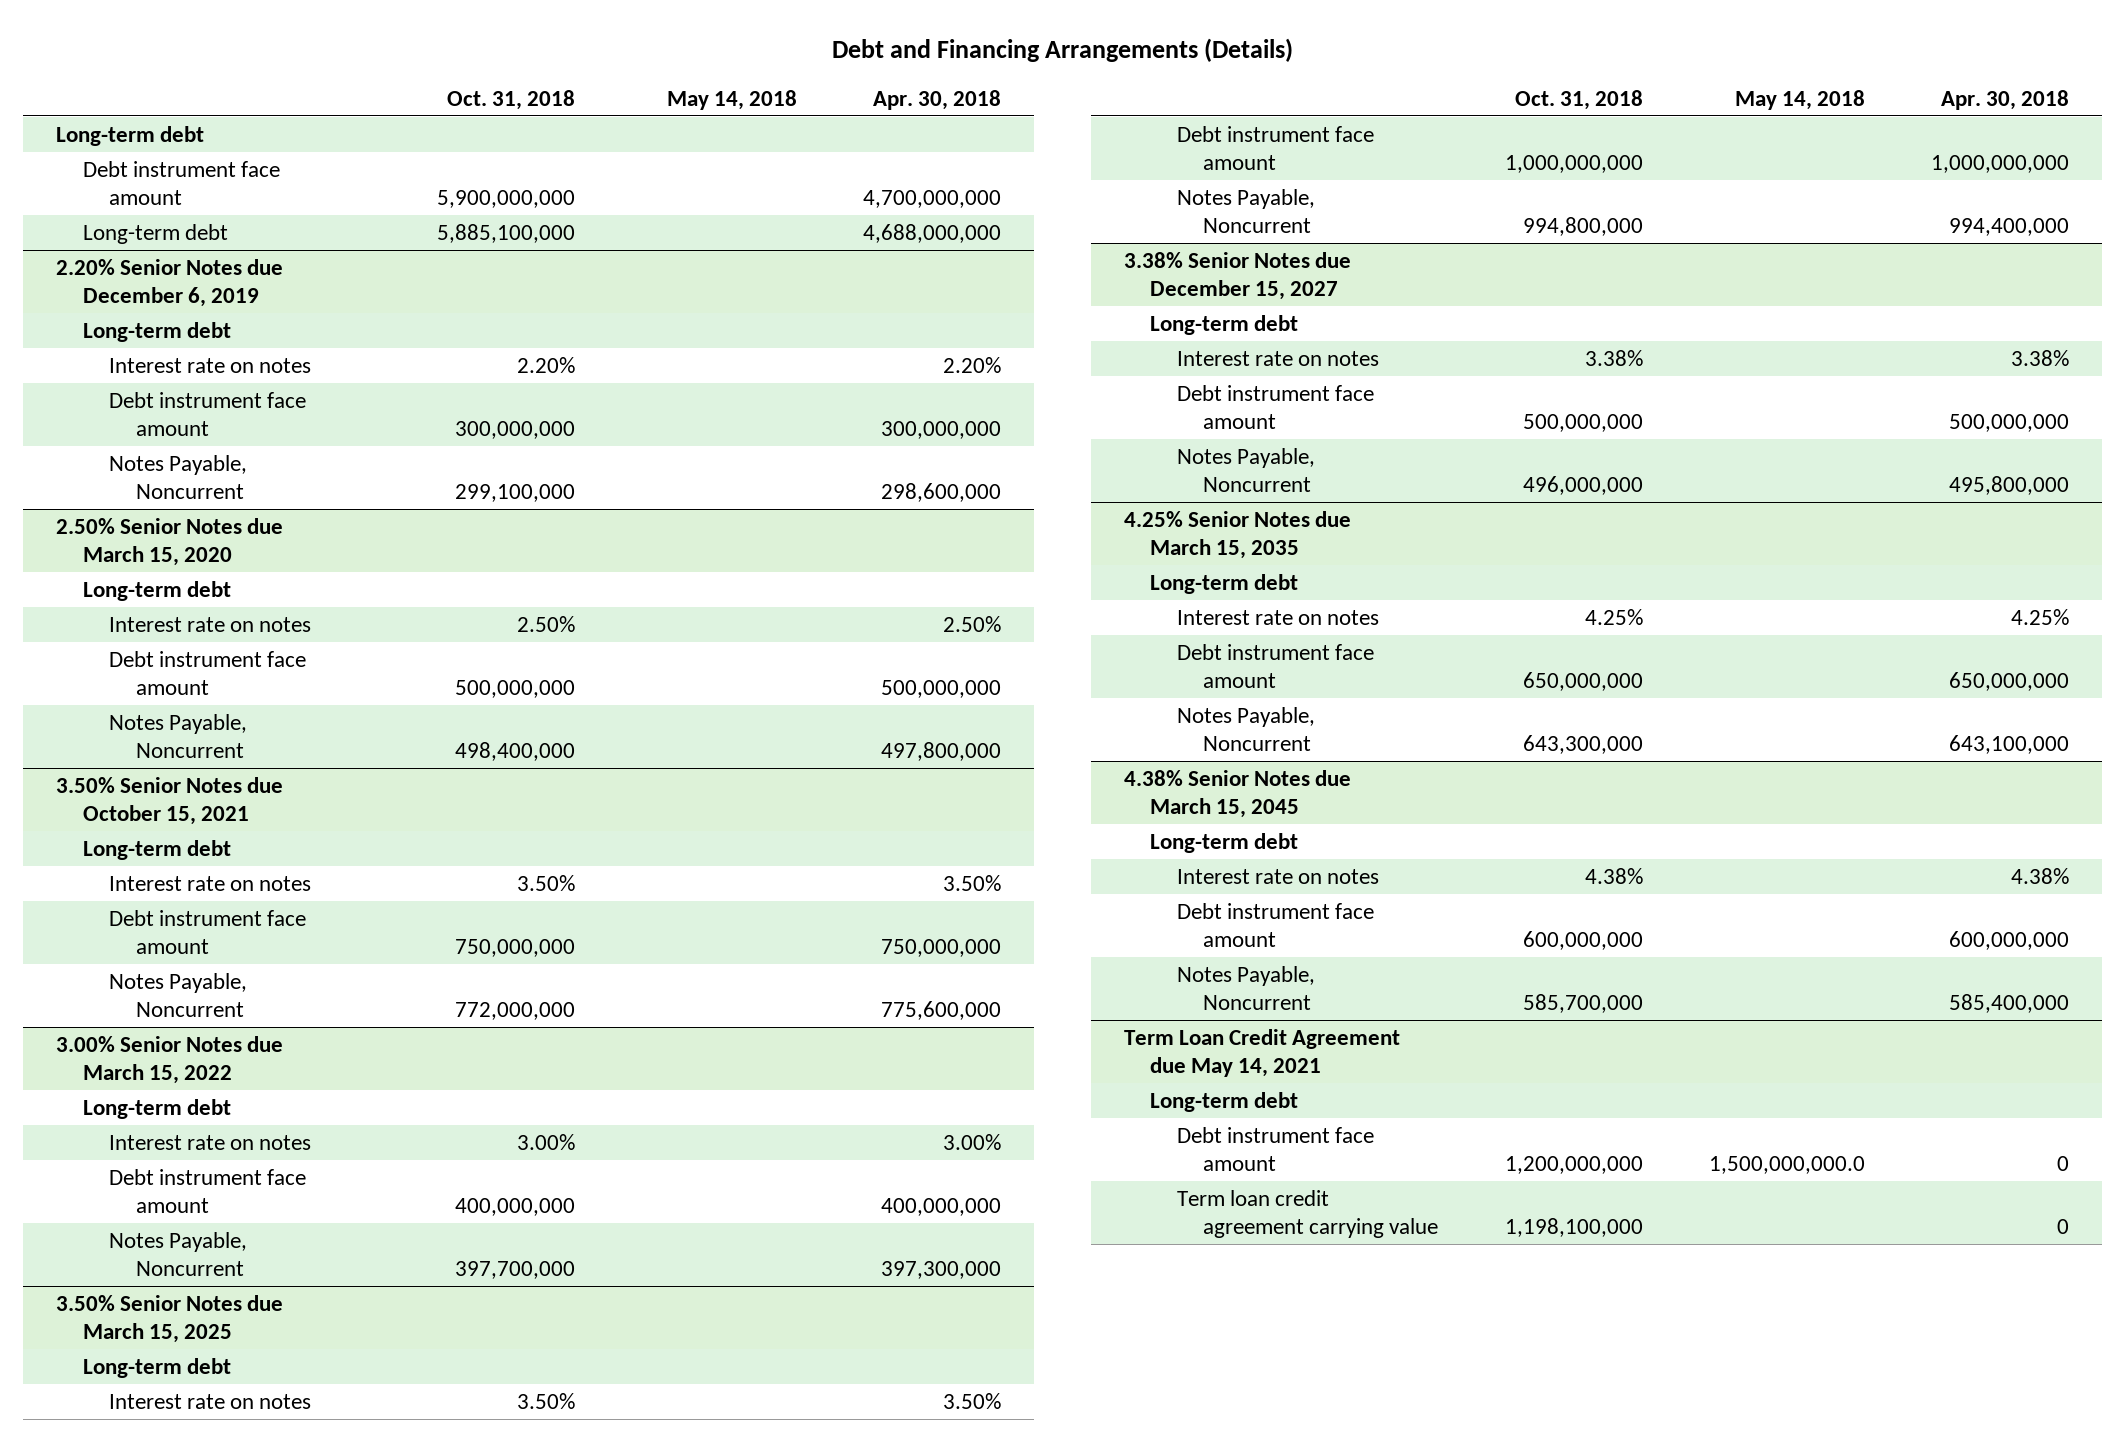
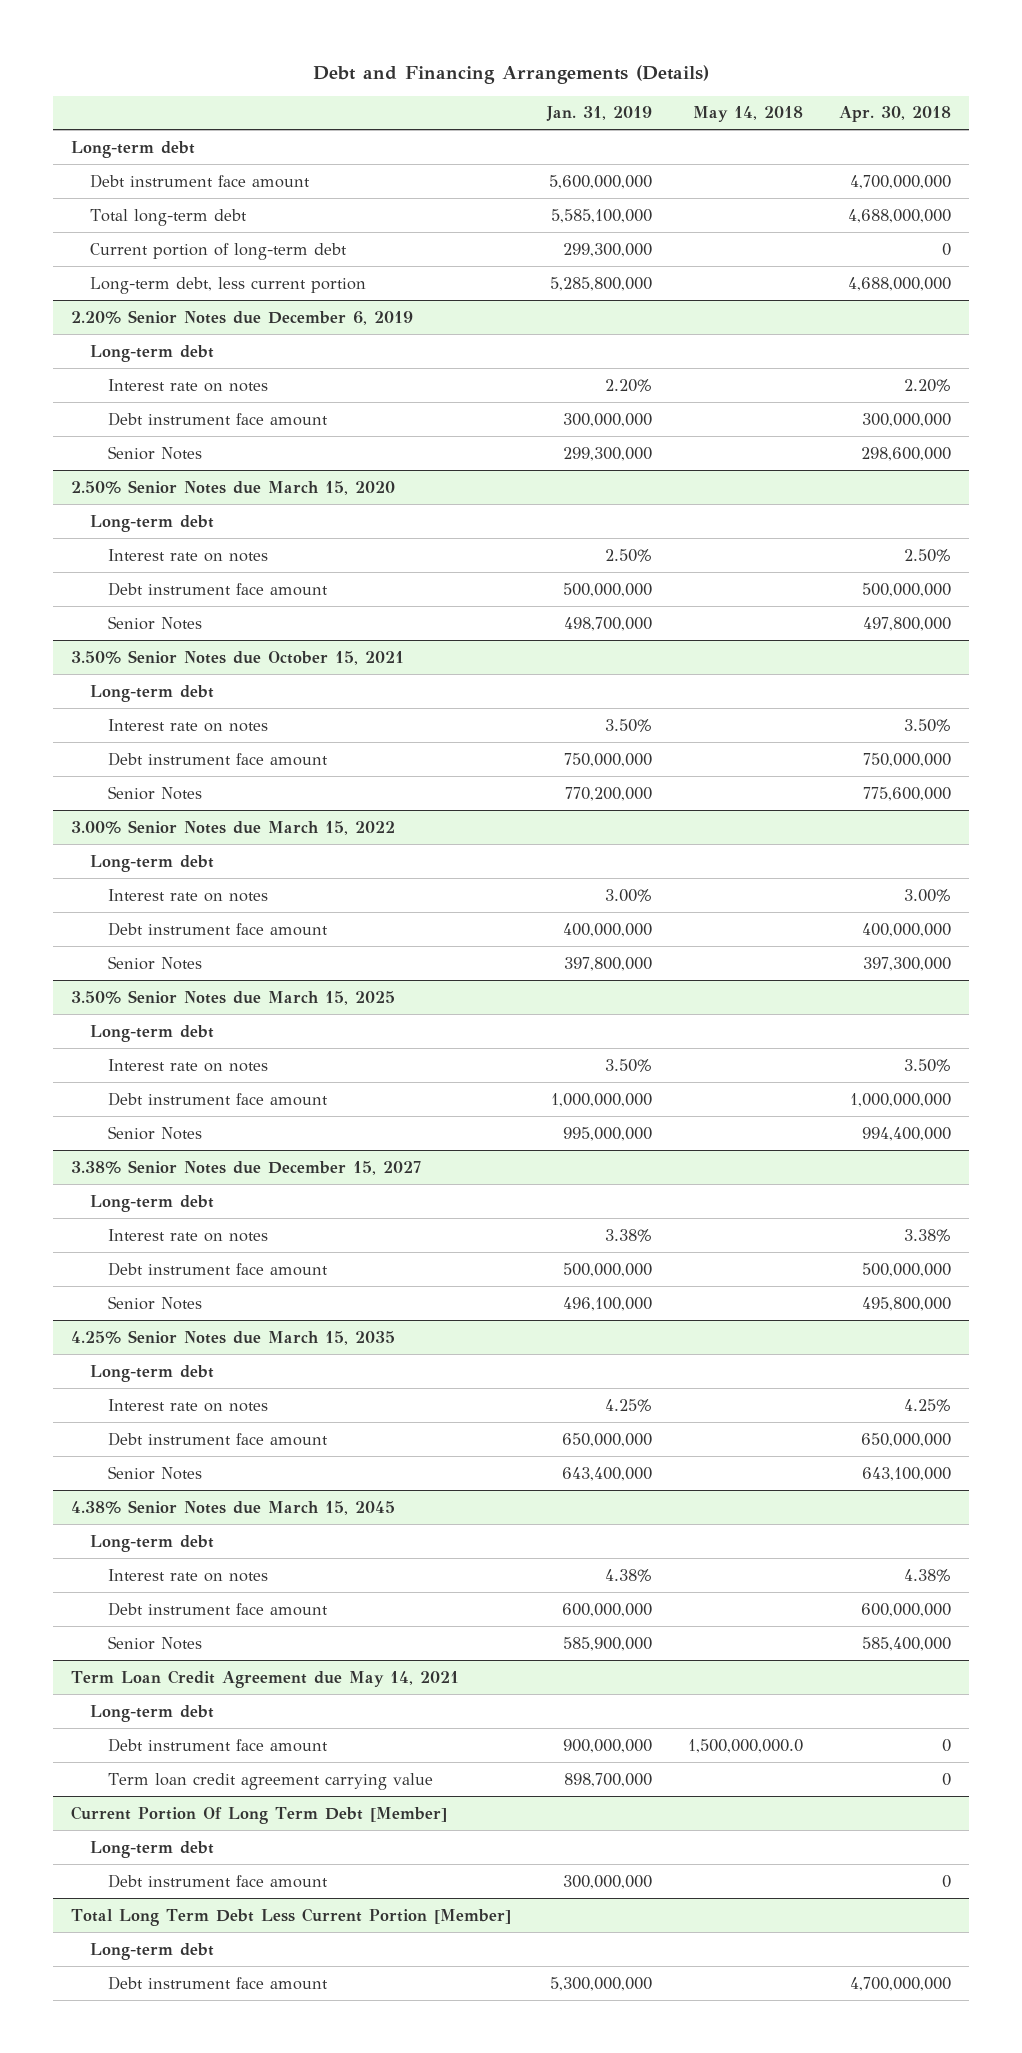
[446,89,575,110] Oct. 31, 2018 -> none
none -> [546,106,653,122] Jan. 31, 2019
none -> [89,208,247,226] Total long-term debt
none -> [89,242,347,260] Current portion of long-term debt
[82,223,228,244] Long-term debt -> [89,276,366,294] Long-term debt, less current portion
[109,454,248,500] Notes Payable, Noncurrent -> [107,445,202,460] Senior Notes
[109,713,248,759] Notes Payable, Noncurrent -> [107,615,202,630] Senior Notes
[109,972,248,1018] Notes Payable, Noncurrent -> [107,785,202,800] Senior Notes
[109,1231,248,1277] Notes Payable, Noncurrent -> [107,955,202,970] Senior Notes
[1176,188,1315,234] Notes Payable, Noncurrent -> [107,1125,202,1140] Senior Notes
[1176,447,1315,493] Notes Payable, Noncurrent -> [107,1295,202,1310] Senior Notes
[1176,706,1315,752] Notes Payable, Noncurrent -> [107,1465,202,1480] Senior Notes
[1176,965,1315,1011] Notes Payable, Noncurrent -> [107,1635,202,1650] Senior Notes
none -> [71,1805,448,1824] Current Portion Of Long Term Debt [Member]
none -> [89,1840,214,1858] Long-term debt
none -> [107,1873,328,1888] Debt instrument face amount
none -> [71,1907,512,1926] Total Long Term Debt Less Current Portion [Member]
none -> [89,1942,214,1960] Long-term debt
none -> [107,1975,328,1990] Debt instrument face amount

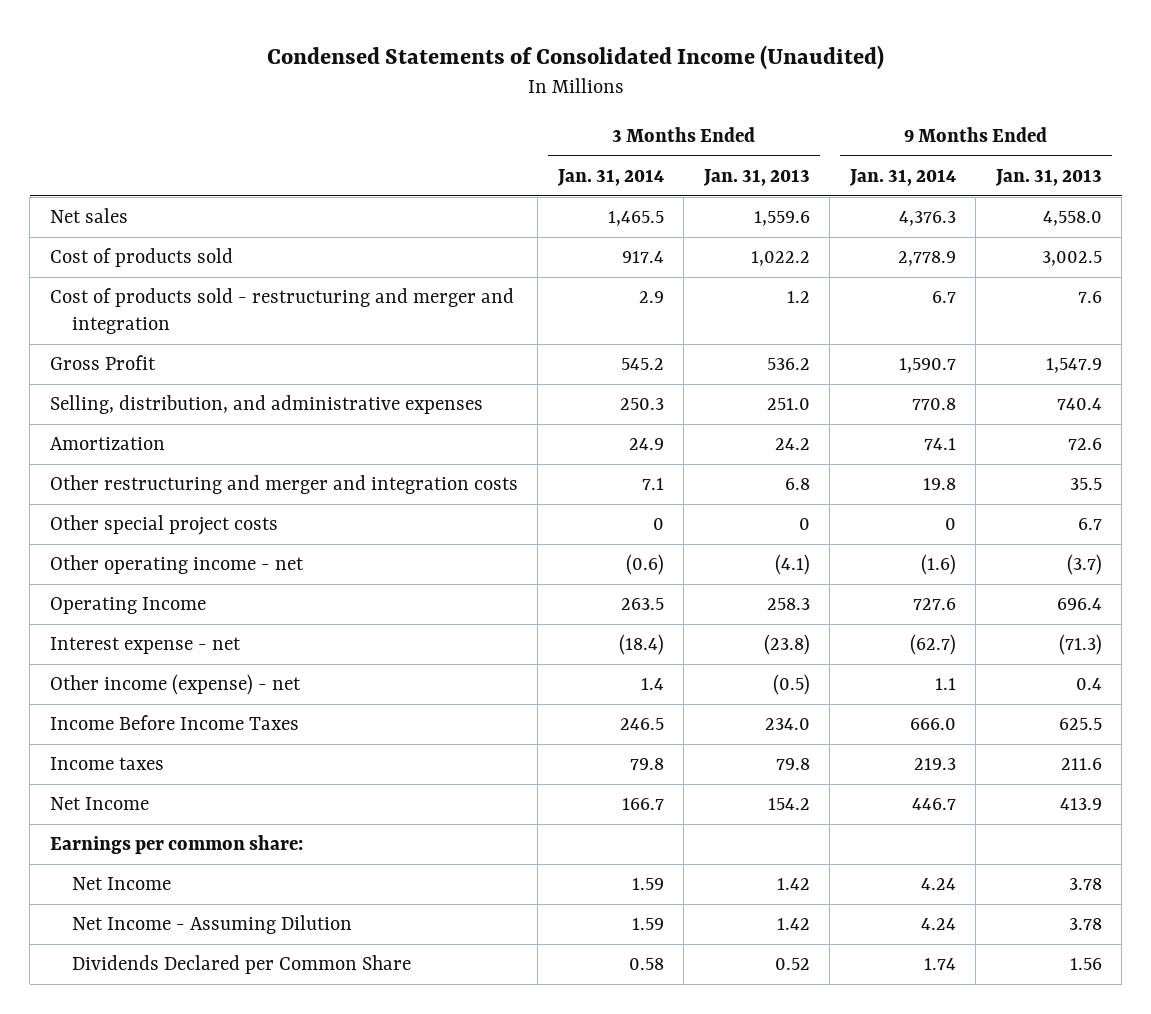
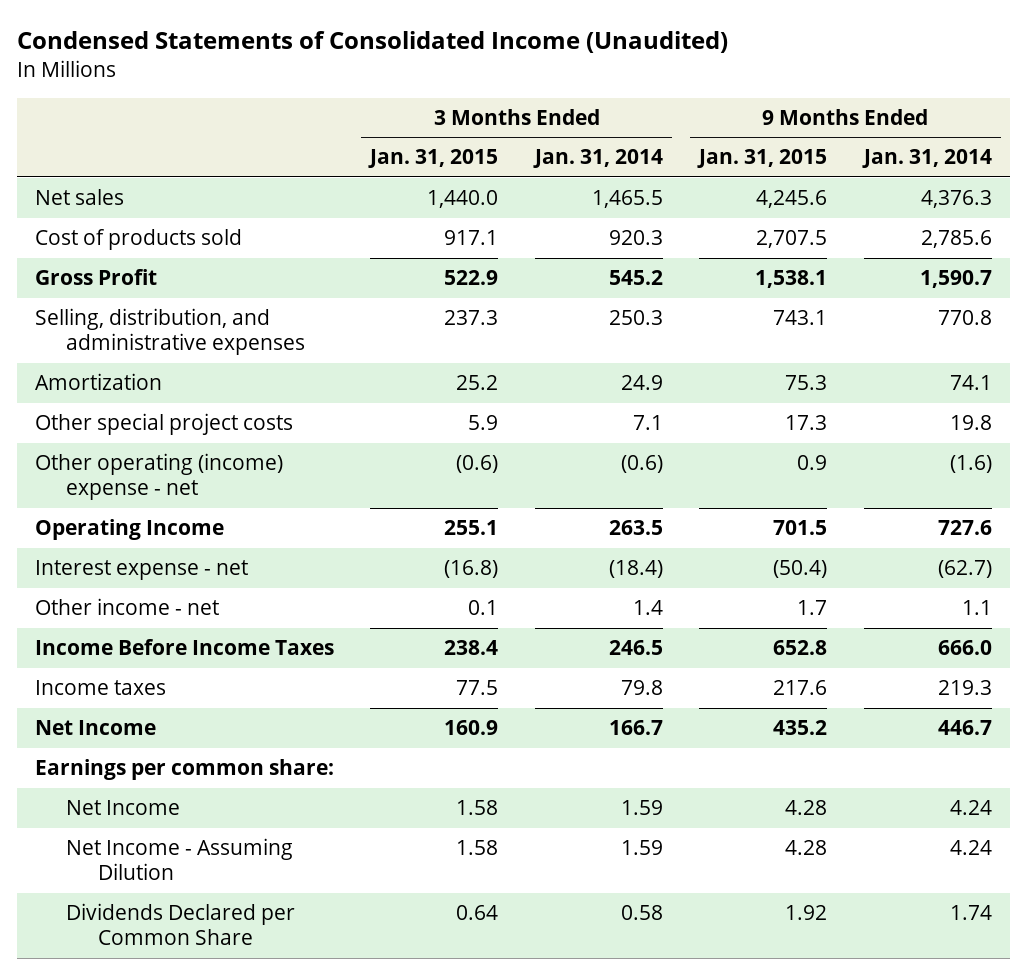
[702,168,810,186] Jan. 31, 2013 -> none
[994,168,1102,186] Jan. 31, 2013 -> none
none -> [368,149,499,169] Jan. 31, 2015
none -> [697,149,828,169] Jan. 31, 2015
[49,288,514,335] Cost of products sold - restructuring and merger and integration -> none
[621,251,664,264] 917.4 -> [608,230,663,246] 920.3
[897,251,956,267] 2,778.9 -> [920,230,992,249] 2,785.6
[49,475,518,495] Other restructuring and merger and integration costs -> none
[652,518,664,531] 0 -> [632,415,663,431] 7.1
[944,518,956,531] 0 -> [949,415,992,431] 19.8
[49,555,304,575] Other operating income - net -> [35,453,284,501] Other operating (income) expense - net
[49,674,301,696] Other income (expense) - net -> [35,598,220,616] Other income - net

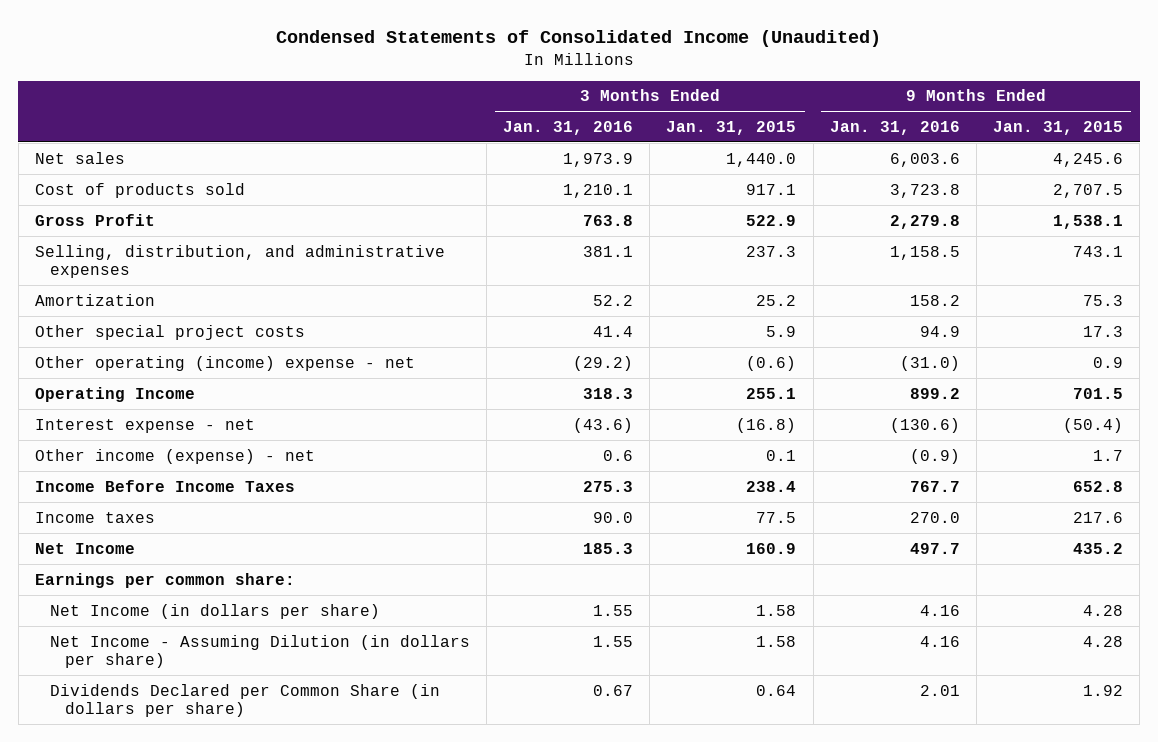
[532,149,663,169] Jan. 31, 2014 -> none
[861,149,992,169] Jan. 31, 2014 -> none
none -> [503,120,634,135] Jan. 31, 2016
none -> [829,120,960,135] Jan. 31, 2016
[35,598,220,616] Other income - net -> [34,448,315,464] Other income (expense) - net
[66,800,181,816] Net Income -> [50,603,381,619] Net Income (in dollars per share)
[66,838,294,881] Net Income - Assuming Dilution -> [50,634,471,669] Net Income - Assuming Dilution (in dollars per share)
[66,903,296,946] Dividends Declared per Common Share -> [50,683,441,718] Dividends Declared per Common Share (in dollars per share)

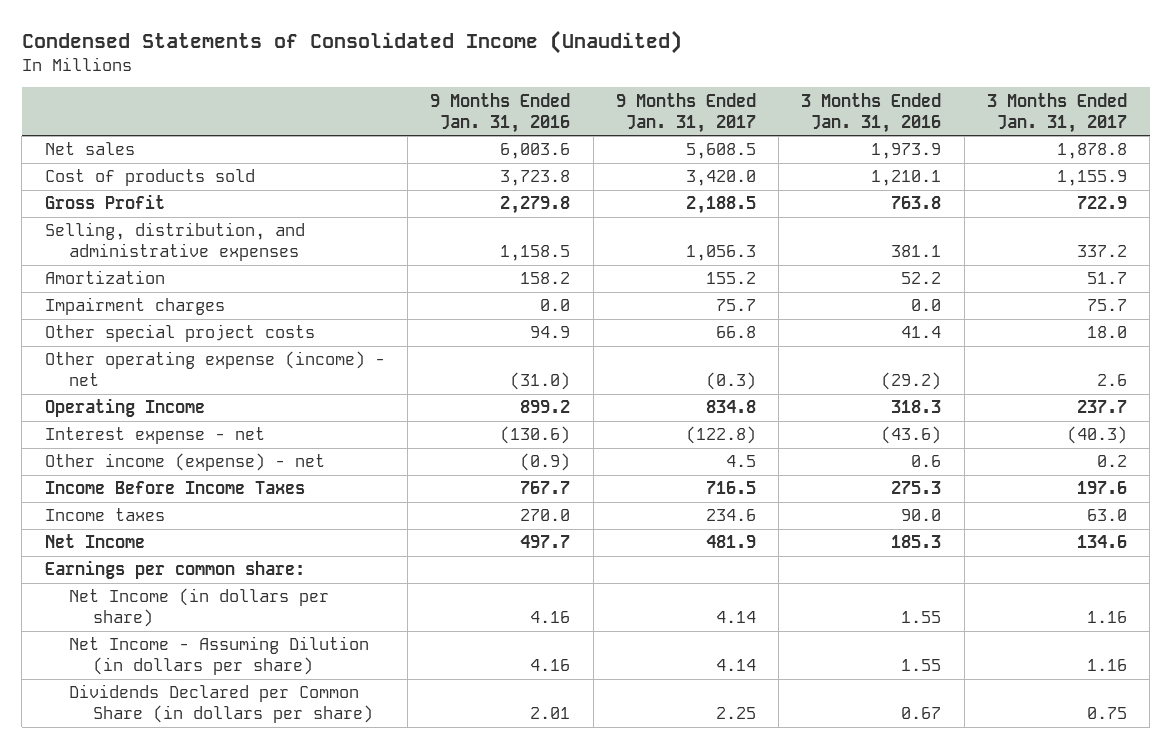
[666,120,797,135] Jan. 31, 2015 -> none
[992,120,1123,135] Jan. 31, 2015 -> none
none -> [615,92,756,133] 9 Months Ended Jan. 31, 2017
none -> [986,92,1127,133] 3 Months Ended Jan. 31, 2017
none -> [44,297,225,316] Impairment charges
[34,355,415,371] Other operating (income) expense - net -> [44,351,385,387] Other operating expense (income) - net

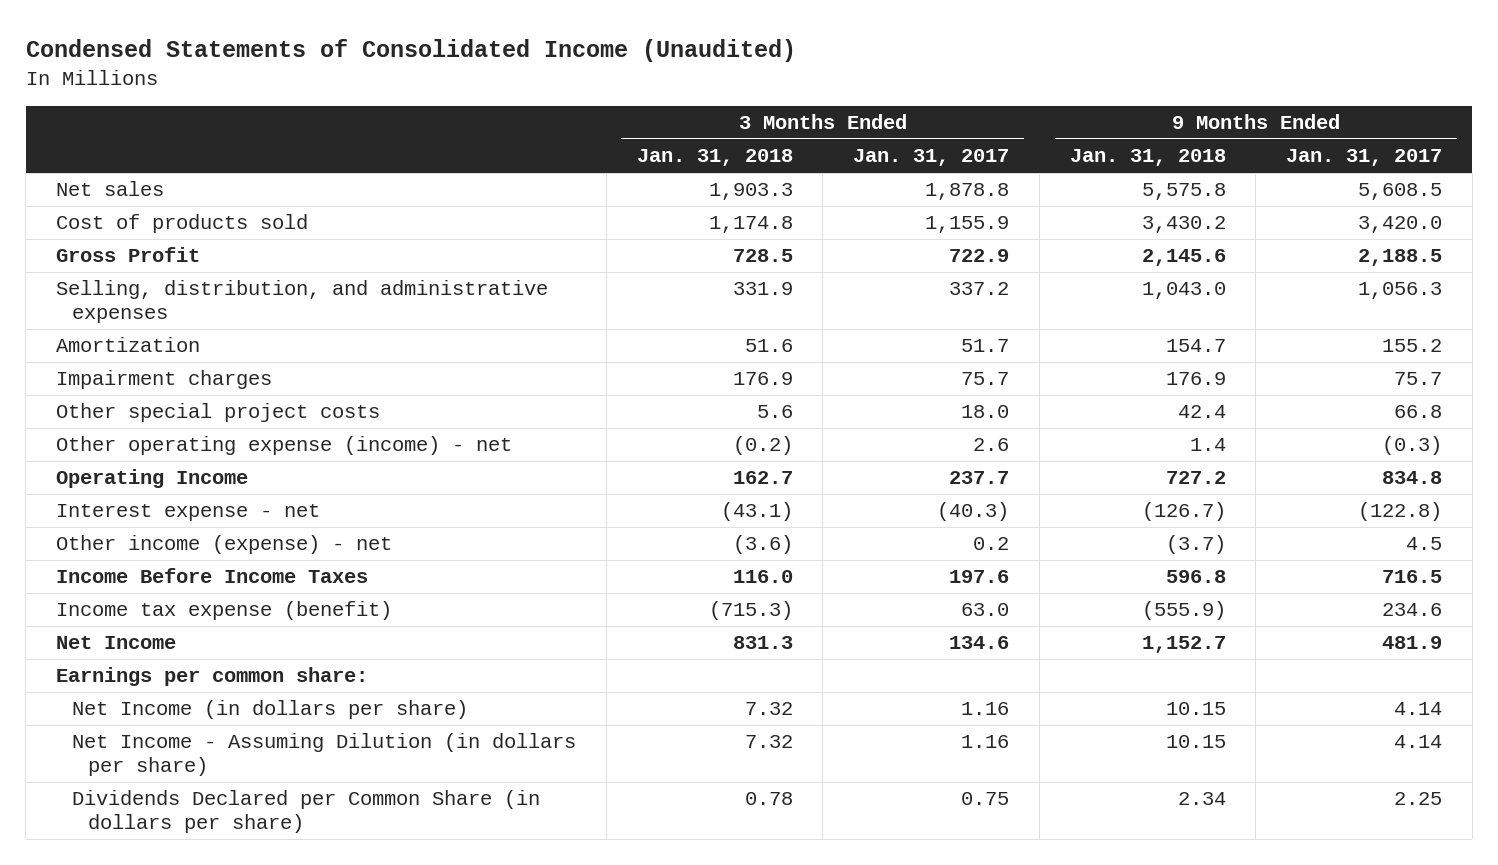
[430,92,571,133] 9 Months Ended Jan. 31, 2016 -> none
[801,92,942,133] 3 Months Ended Jan. 31, 2016 -> none
none -> [636,149,793,167] Jan. 31, 2018
none -> [1069,149,1226,167] Jan. 31, 2018
[44,508,165,522] Income taxes -> [55,601,392,621] Income tax expense (benefit)

